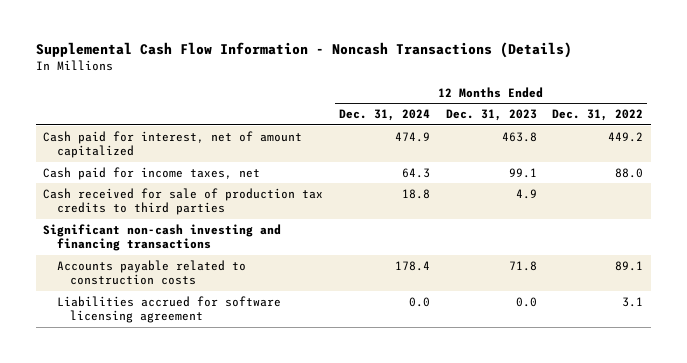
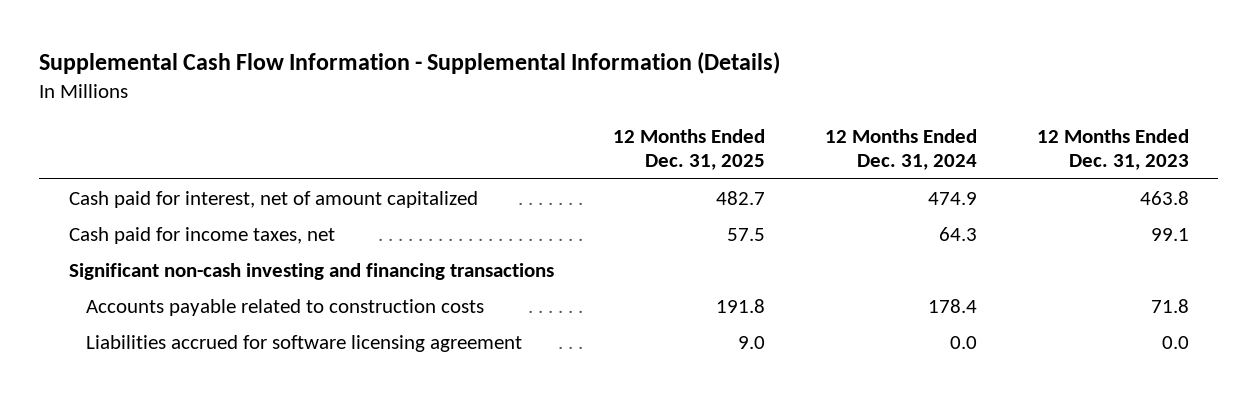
[35,42,572,59] Supplemental Cash Flow Information - Noncash Transactions (Details) -> [38,52,780,75] Supplemental Cash Flow Information - Supplemental Information (Details)
[552,109,644,122] Dec. 31, 2022 -> none
none -> [613,128,766,171] 12 Months Ended Dec. 31, 2025
[43,187,324,216] Cash received for sale of production tax credits to third parties -> none

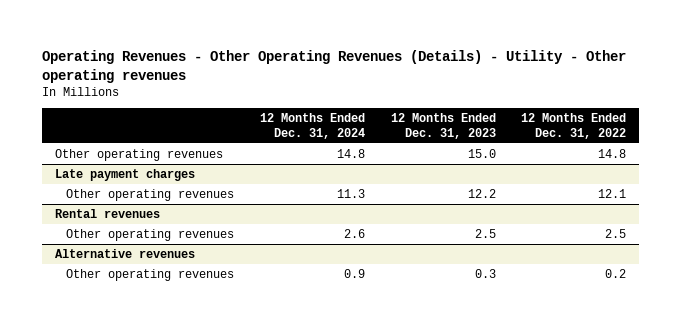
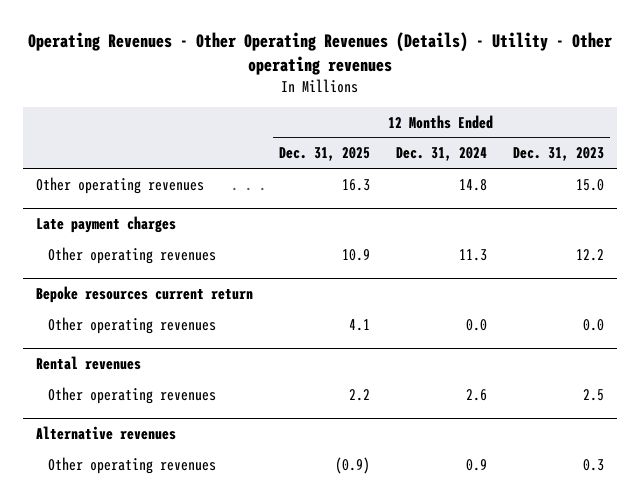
[521,113,627,139] 12 Months Ended Dec. 31, 2022 -> none
none -> [279,147,371,162] Dec. 31, 2025
none -> [36,286,254,304] Bepoke resources current return
none -> [48,316,217,334] Other operating revenues

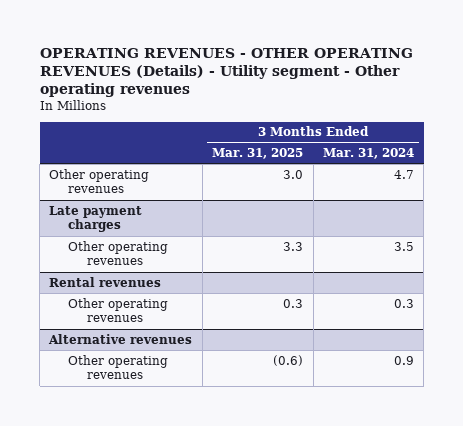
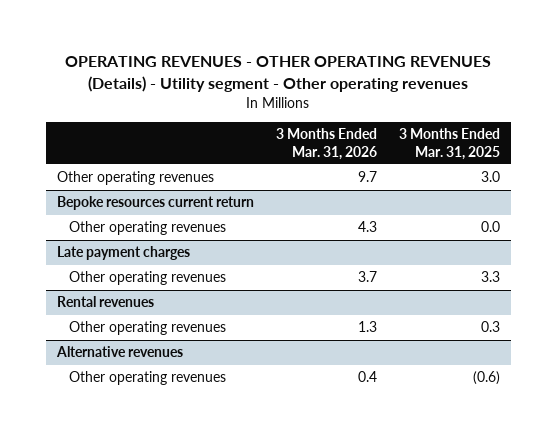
[322,148,414,160] Mar. 31, 2024 -> none
none -> [275,127,377,160] 3 Months Ended Mar. 31, 2026
none -> [56,196,254,211] Bepoke resources current return
none -> [69,221,227,236] Other operating revenues

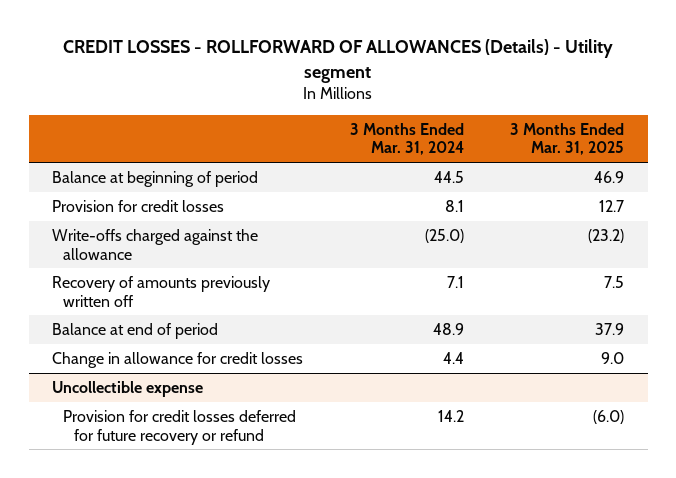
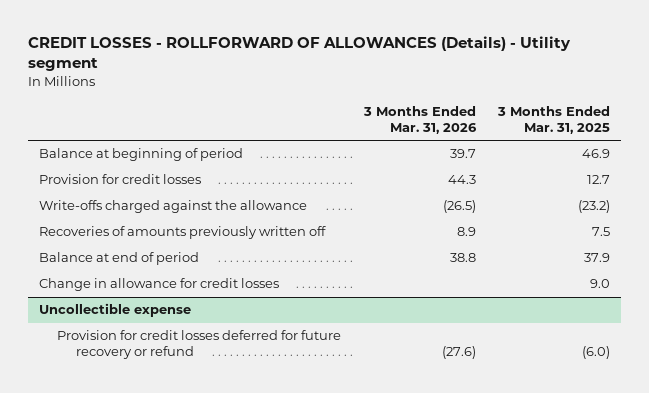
[349,122,464,156] 3 Months Ended Mar. 31, 2024 -> none
none -> [362,106,477,134] 3 Months Ended Mar. 31, 2026
[52,276,271,307] Recovery of amounts previously written off -> [39,226,327,240] Recoveries of amounts previously written off

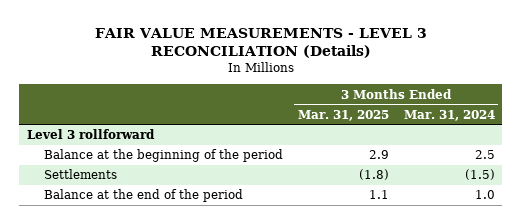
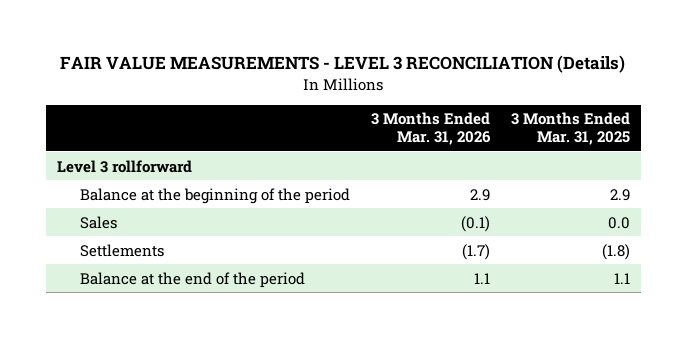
[403,109,495,121] Mar. 31, 2024 -> none
none -> [370,112,491,146] 3 Months Ended Mar. 31, 2026
none -> [79,215,117,229] Sales

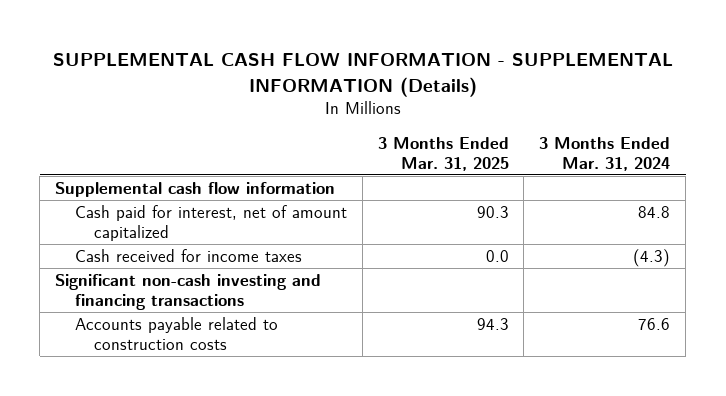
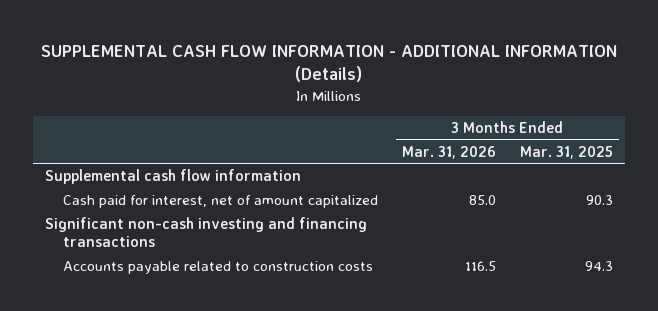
[52,52,673,97] SUPPLEMENTAL CASH FLOW INFORMATION - SUPPLEMENTAL INFORMATION (Details) -> [40,44,617,83] SUPPLEMENTAL CASH FLOW INFORMATION - ADDITIONAL INFORMATION (Details)
[539,136,671,171] 3 Months Ended Mar. 31, 2024 -> none
none -> [401,145,496,159] Mar. 31, 2026
[74,249,302,263] Cash received for income taxes -> none

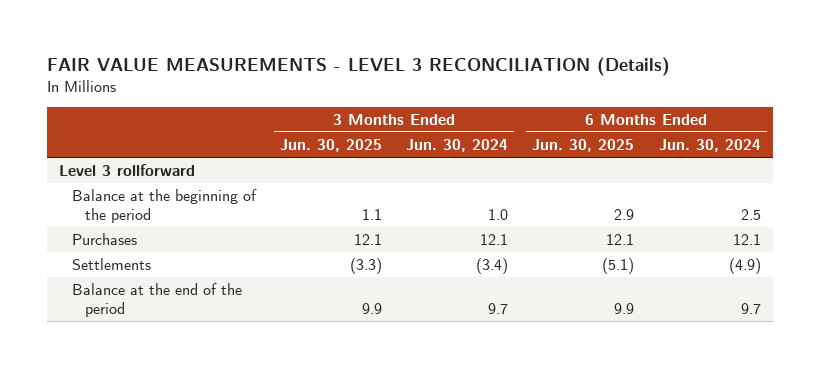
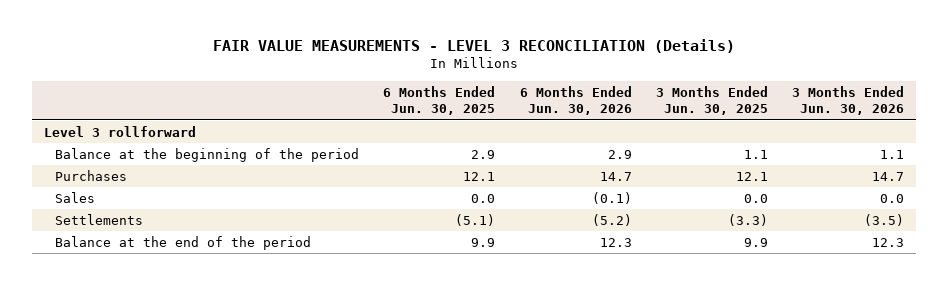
[406,138,509,152] Jun. 30, 2024 -> none
[658,138,761,152] Jun. 30, 2024 -> none
none -> [519,85,632,116] 6 Months Ended Jun. 30, 2026
none -> [791,85,904,116] 3 Months Ended Jun. 30, 2026
none -> [55,191,96,203] Sales

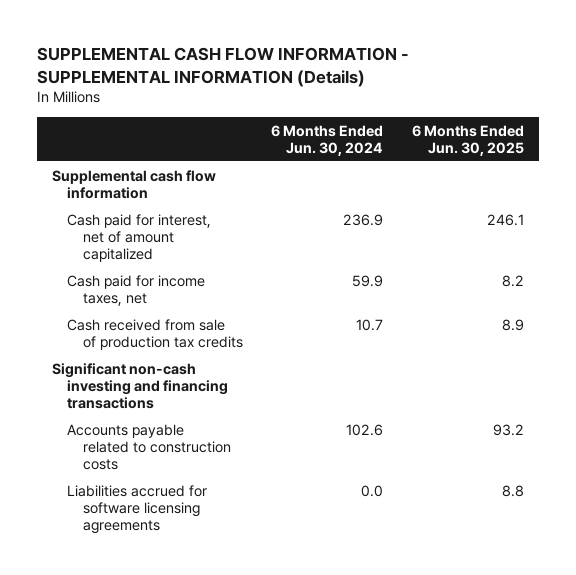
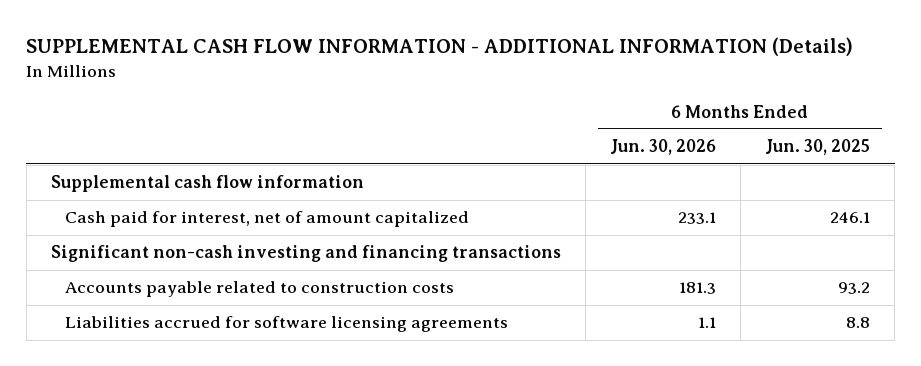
[37,46,410,87] SUPPLEMENTAL CASH FLOW INFORMATION - SUPPLEMENTAL INFORMATION (Details) -> [26,37,854,57] SUPPLEMENTAL CASH FLOW INFORMATION - ADDITIONAL INFORMATION (Details)
[271,124,384,156] 6 Months Ended Jun. 30, 2024 -> none
none -> [609,139,716,156] Jun. 30, 2026
[67,274,206,306] Cash paid for income taxes, net -> none
[67,318,243,350] Cash received from sale of production tax credits -> none

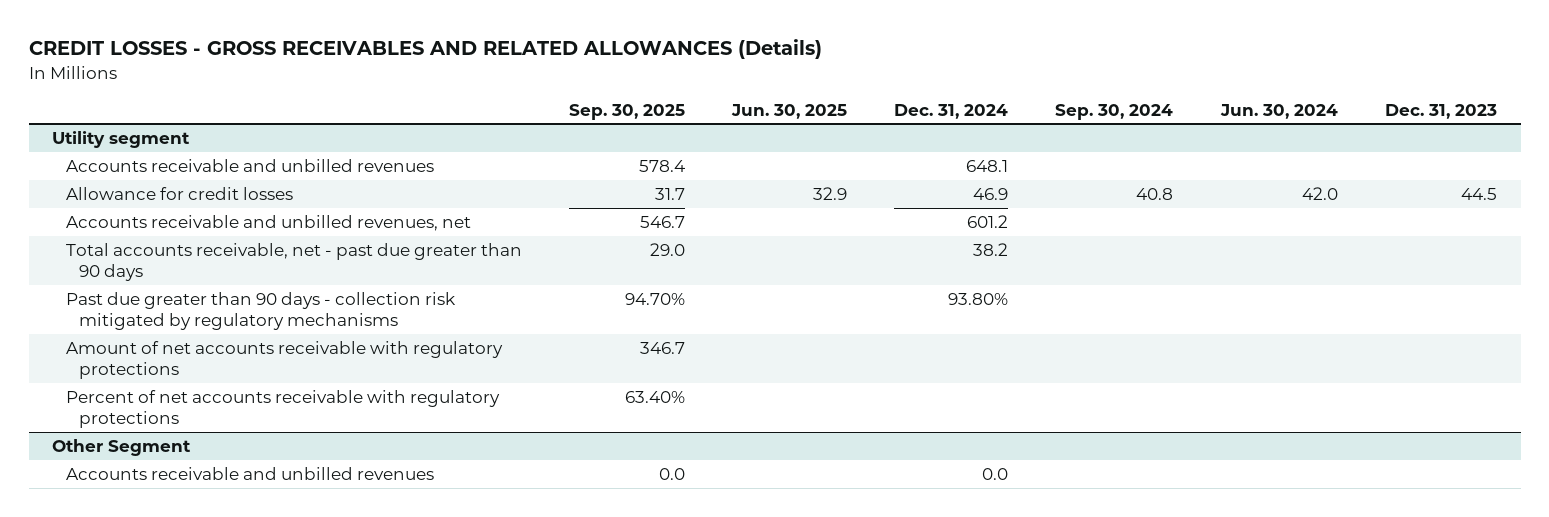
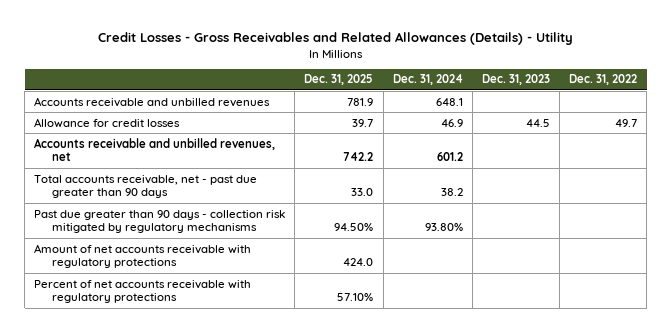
[28,39,822,60] CREDIT LOSSES - GROSS RECEIVABLES AND RELATED ALLOWANCES (Details) -> [97,32,573,46] Credit Losses - Gross Receivables and Related Allowances (Details) - Utility
[568,103,685,120] Sep. 30, 2025 -> none
[731,103,848,119] Jun. 30, 2025 -> none
[1055,103,1174,120] Sep. 30, 2024 -> none
[1219,103,1338,119] Jun. 30, 2024 -> none
none -> [304,74,374,86] Dec. 31, 2025
none -> [569,74,638,86] Dec. 31, 2022
[52,130,191,148] Utility segment -> none
[52,438,192,456] Other Segment -> none
[65,466,434,480] Accounts receivable and unbilled revenues -> none

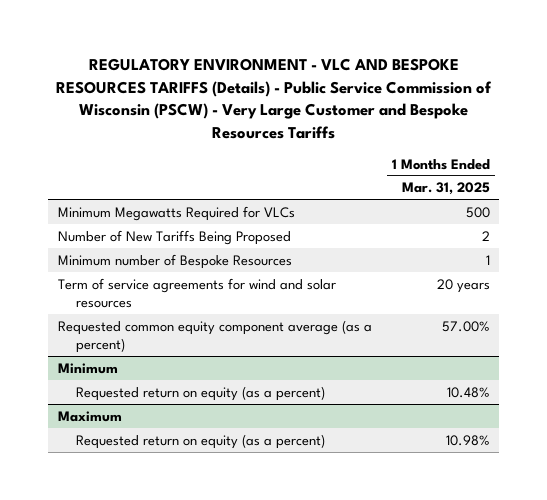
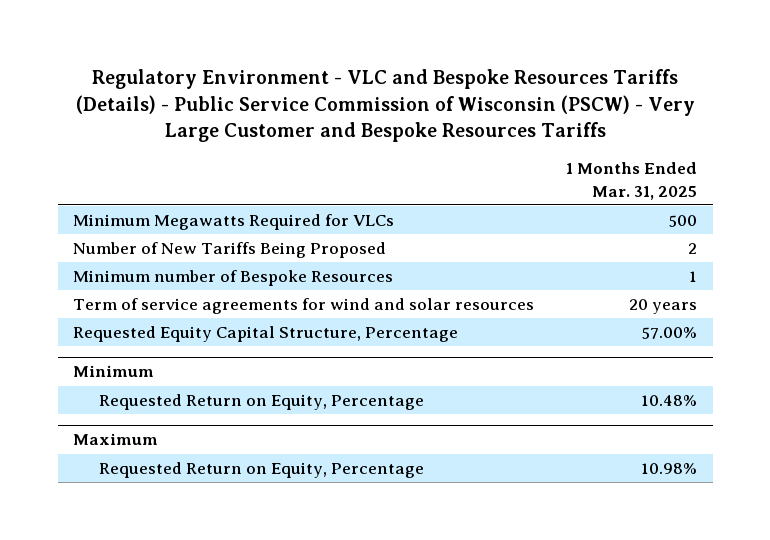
[55,58,492,139] REGULATORY ENVIRONMENT - VLC AND BESPOKE RESOURCES TARIFFS (Details) - Public Service Commission of Wisconsin (PSCW) - Very Large Customer and Bespoke Resources Tariffs -> [76,69,696,143] Regulatory Environment - VLC and Bespoke Resources Tariffs (Details) - Public Service Commission of Wisconsin (PSCW) - Very Large Customer and Bespoke Resources Tariffs
[57,319,372,353] Requested common equity component average (as a percent) -> [73,326,459,343] Requested Equity Capital Structure, Percentage
[75,385,325,401] Requested return on equity (as a percent) -> [98,394,424,411] Requested Return on Equity, Percentage
[75,433,325,449] Requested return on equity (as a percent) -> [98,462,424,479] Requested Return on Equity, Percentage

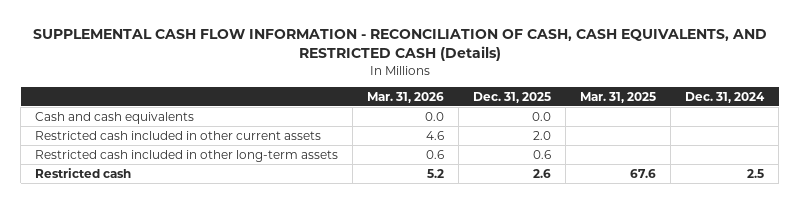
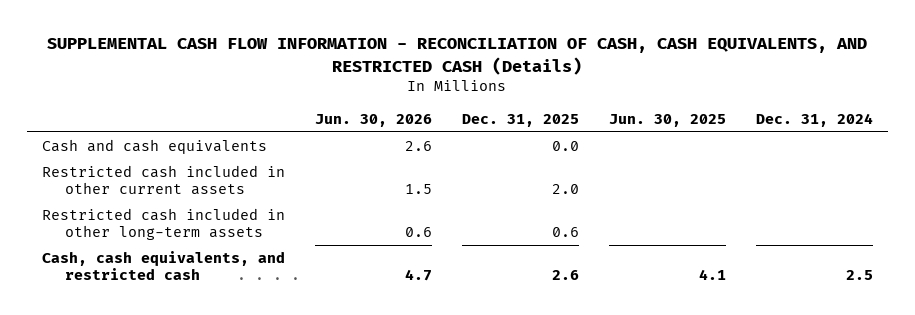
[367,91,445,103] Mar. 31, 2026 -> none
[580,91,657,103] Mar. 31, 2025 -> none
none -> [314,113,432,127] Jun. 30, 2026
none -> [609,113,727,127] Jun. 30, 2025
[35,167,132,178] Restricted cash -> [41,251,285,281] Cash, cash equivalents, and restricted cash

